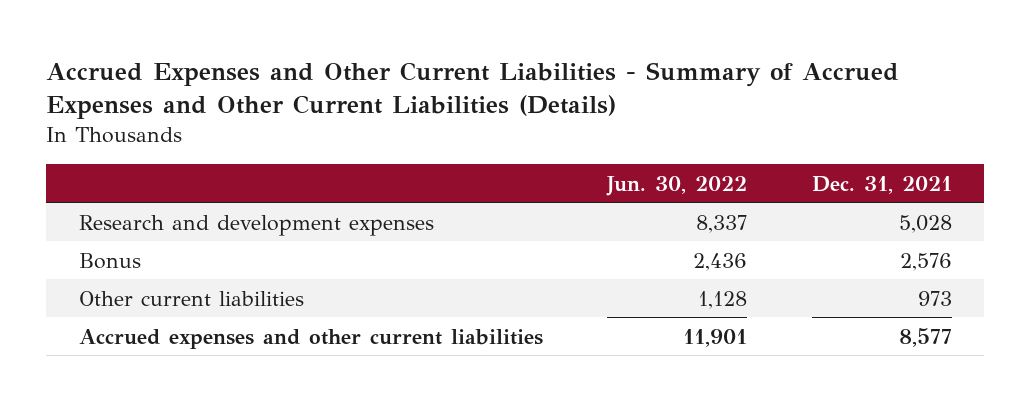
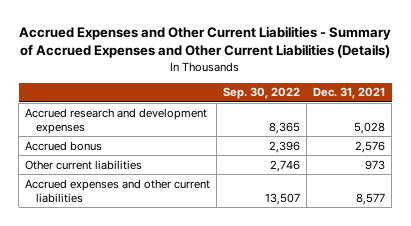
[606,175,748,196] Jun. 30, 2022 -> none
none -> [223,87,301,100] Sep. 30, 2022
[78,214,434,236] Research and development expenses -> [25,107,208,134] Accrued research and development expenses
[78,252,141,269] Bonus -> [25,140,103,151] Accrued bonus

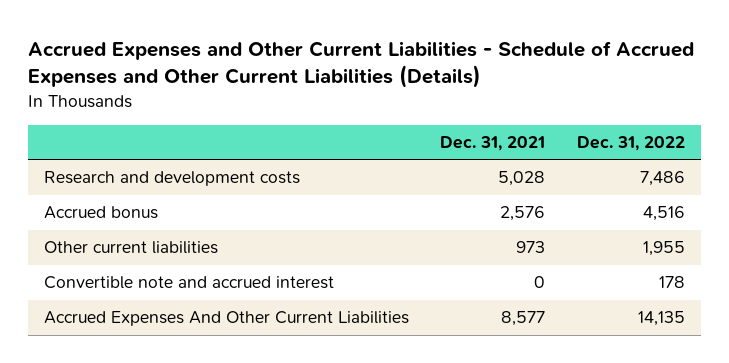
[19,26,392,59] Accrued Expenses and Other Current Liabilities - Summary of Accrued Expenses and Other Current Liabilities (Details) -> [28,40,695,89] Accrued Expenses and Other Current Liabilities - Schedule of Accrued Expenses and Other Current Liabilities (Details)
[223,87,301,100] Sep. 30, 2022 -> none
none -> [576,136,685,152] Dec. 31, 2022
[25,107,208,134] Accrued research and development expenses -> [43,171,300,187] Research and development costs
none -> [43,276,334,290] Convertible note and accrued interest
[25,178,211,203] Accrued expenses and other current liabilities -> [43,311,409,327] Accrued Expenses And Other Current Liabilities

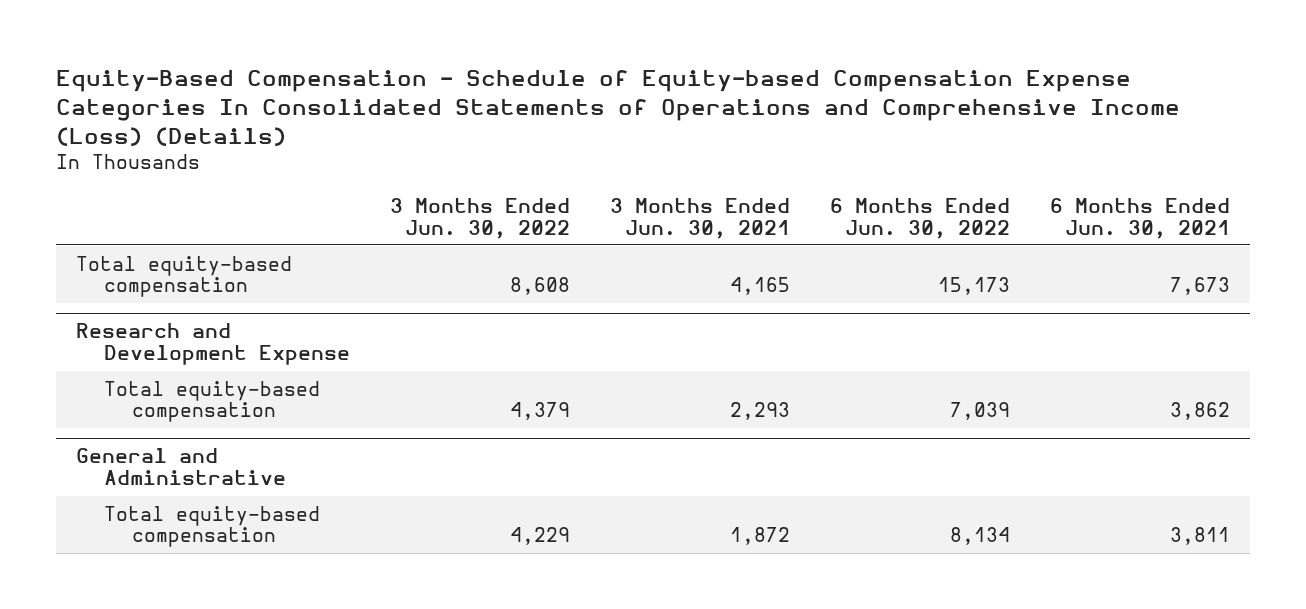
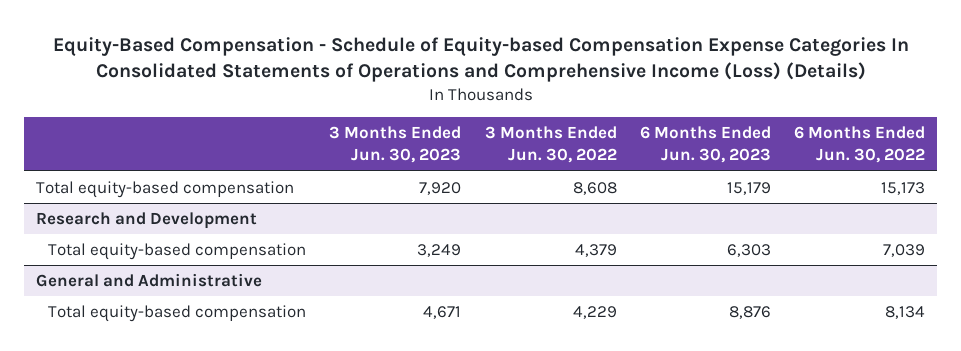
[610,197,791,239] 3 Months Ended Jun. 30, 2021 -> none
[1049,197,1230,239] 6 Months Ended Jun. 30, 2021 -> none
none -> [329,126,462,164] 3 Months Ended Jun. 30, 2023
none -> [640,126,772,164] 6 Months Ended Jun. 30, 2023
[76,323,351,366] Research and Development Expense -> [35,212,257,230] Research and Development

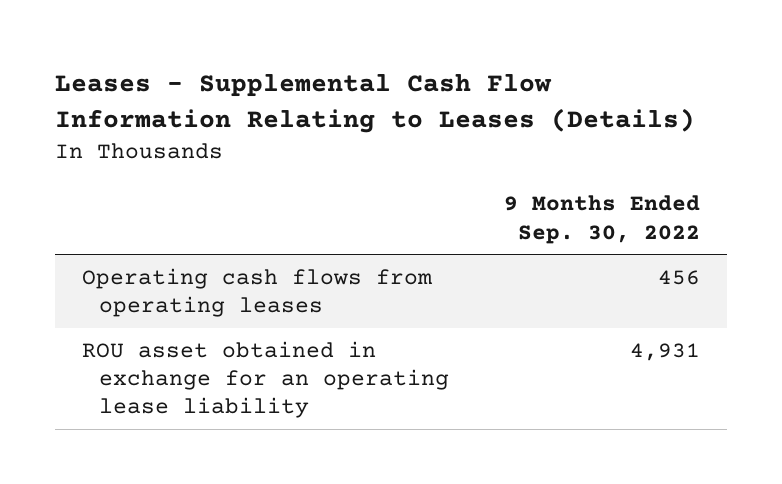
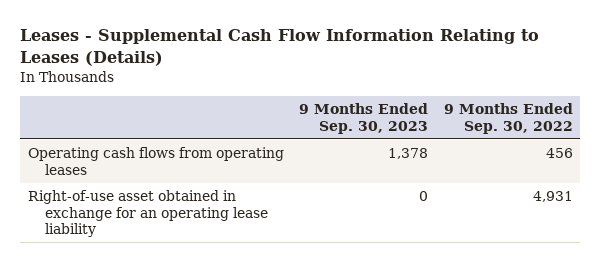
none -> [299,102,429,134] 9 Months Ended Sep. 30, 2023
[82,340,450,419] ROU asset obtained in exchange for an operating lease liability -> [27,190,269,238] Right-of-use asset obtained in exchange for an operating lease liability

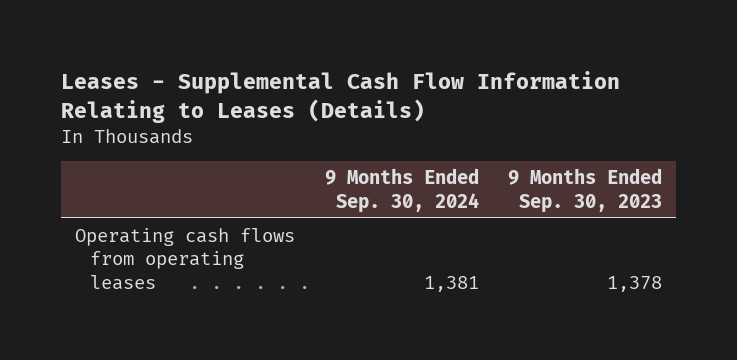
[443,102,573,134] 9 Months Ended Sep. 30, 2022 -> none
none -> [324,168,479,213] 9 Months Ended Sep. 30, 2024
[27,190,269,238] Right-of-use asset obtained in exchange for an operating lease liability -> none

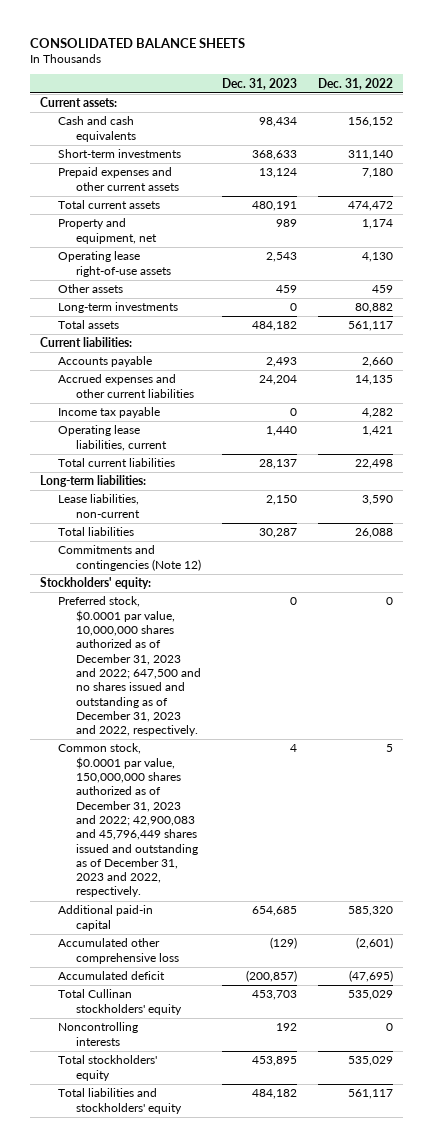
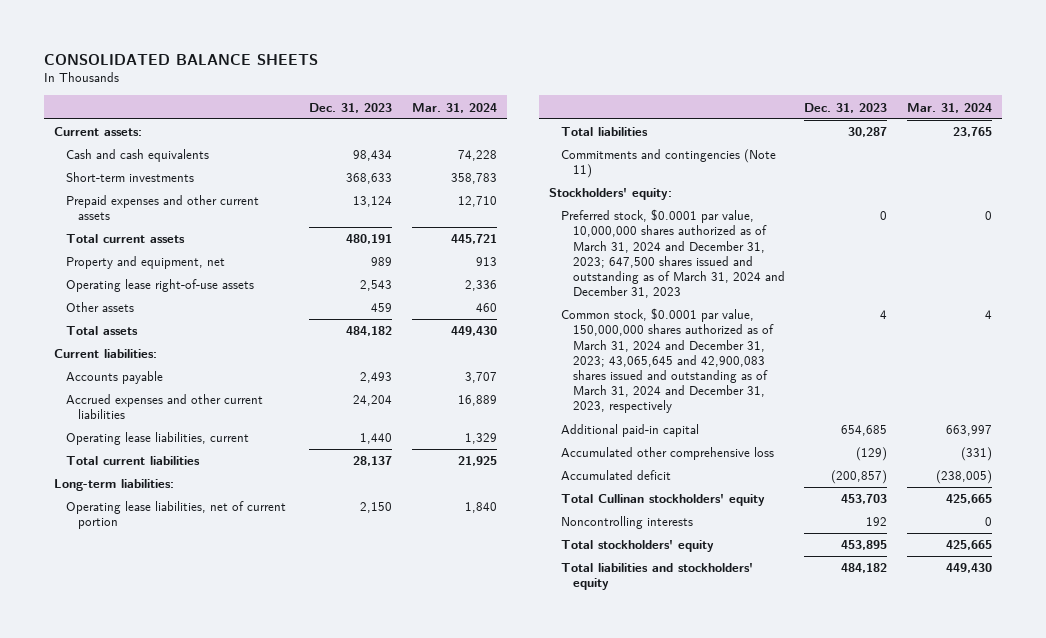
[317,77,393,90] Dec. 31, 2022 -> none
none -> [411,102,497,113] Mar. 31, 2024
[58,302,179,314] Long-term investments -> none
[58,407,161,419] Income tax payable -> none
[58,494,140,518] Lease liabilities, non-current -> [65,501,286,530] Operating lease liabilities, net of current portion
[58,545,201,571] Commitments and contingencies (Note 12) -> [560,149,776,179] Commitments and contingencies (Note 11)
[58,596,201,737] Preferred stock, $0.0001 par value, 10,000,000 shares authorized as of December 31, 2023 and 2022; 647,500 and no shares issued and outstanding as of December 31, 2023 and 2022, respectively. -> [560,209,785,299] Preferred stock, $0.0001 par value, 10,000,000 shares authorized as of March 31, 2024 and December 31, 2023; 647,500 shares issued and outstanding as of March 31, 2024 and December 31, 2023
[58,743,198,898] Common stock, $0.0001 par value, 150,000,000 shares authorized as of December 31, 2023 and 2022; 42,900,083 and 45,796,449 shares issued and outstanding as of December 31, 2023 and 2022, respectively. -> [560,308,774,414] Common stock, $0.0001 par value, 150,000,000 shares authorized as of March 31, 2024 and December 31, 2023; 43,065,645 and 42,900,083 shares issued and outstanding as of March 31, 2024 and December 31, 2023, respectively

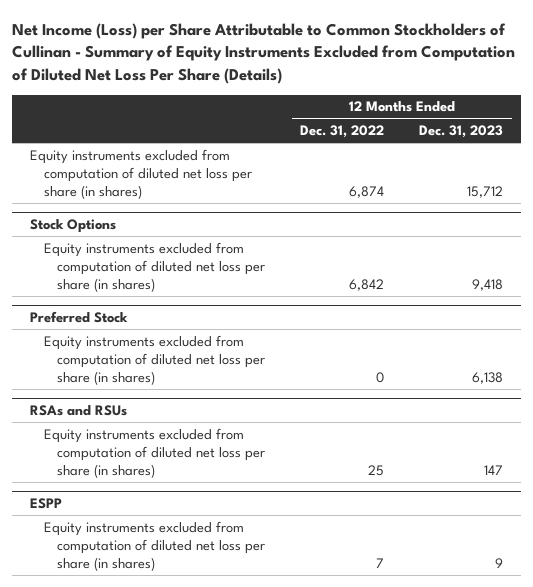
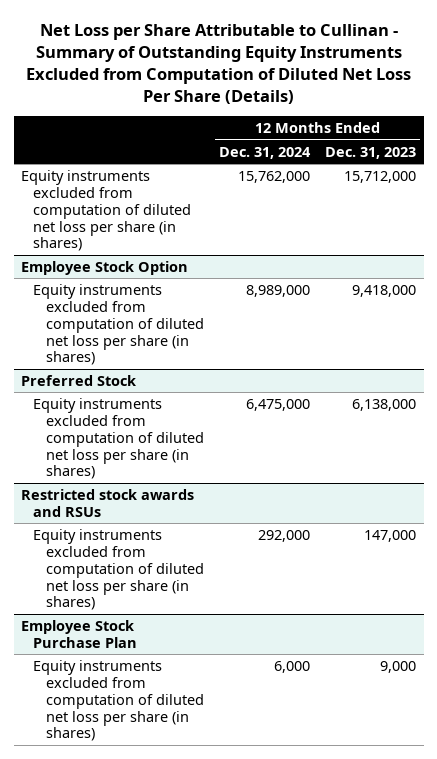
[12,22,516,85] Net Income (Loss) per Share Attributable to Common Stockholders of Cullinan - Summary of Equity Instruments Excluded from Computation of Diluted Net Loss Per Share (Details) -> [25,23,411,105] Net Loss per Share Attributable to Cullinan - Summary of Outstanding Equity Instruments Excluded from Computation of Diluted Net Loss Per Share (Details)
[300,125,385,139] Dec. 31, 2022 -> none
none -> [218,146,311,159] Dec. 31, 2024
[467,186,504,199] 15,712 -> [344,170,417,183] 15,712,000
[29,218,116,233] Stock Options -> [21,260,189,275] Employee Stock Option
[472,279,504,292] 9,418 -> [352,284,417,297] 9,418,000
[472,372,504,385] 6,138 -> [352,398,417,411] 6,138,000
[29,404,127,416] RSAs and RSUs -> [21,488,195,517] Restricted stock awards and RSUs
[484,465,504,476] 147 -> [364,529,417,542] 147,000
[29,497,62,509] ESPP -> [21,619,138,648] Employee Stock Purchase Plan
[495,558,504,569] 9 -> [380,660,417,673] 9,000

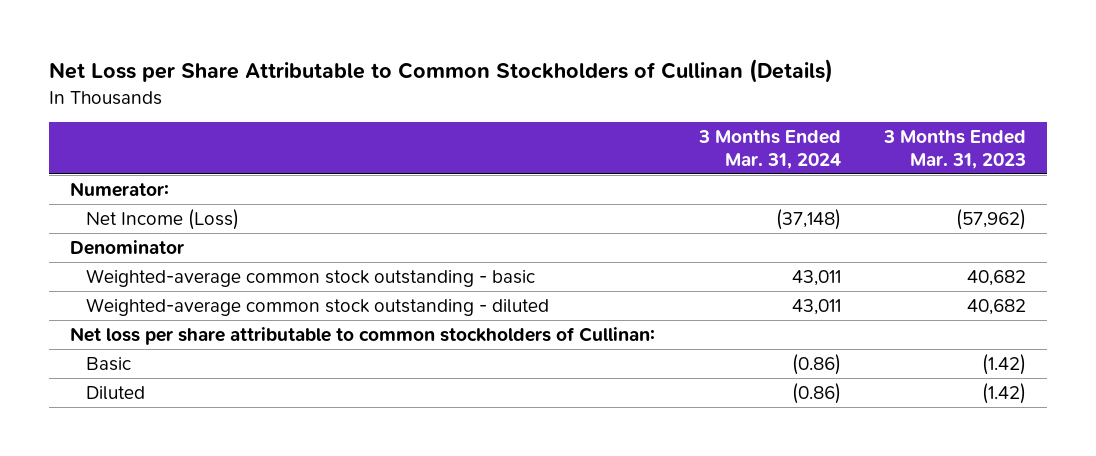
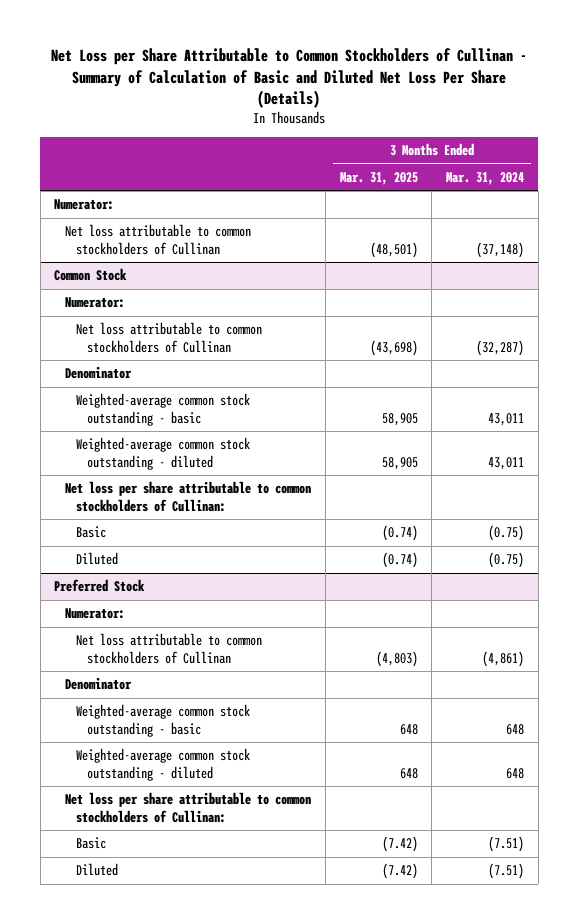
[48,59,833,84] Net Loss per Share Attributable to Common Stockholders of Cullinan (Details) -> [51,48,528,109] Net Loss per Share Attributable to Common Stockholders of Cullinan - Summary of Calculation of Basic and Diluted Net Loss Per Share (Details)
[882,130,1026,169] 3 Months Ended Mar. 31, 2023 -> none
none -> [339,171,418,185] Mar. 31, 2025
[85,208,239,230] Net Income (Loss) -> [65,224,252,255] Net loss attributable to common stockholders of Cullinan
none -> [54,268,128,282] Common Stock
none -> [65,297,126,309] Numerator:
none -> [76,322,263,353] Net loss attributable to common stockholders of Cullinan
[791,353,841,375] (0.86) -> [488,525,525,542] (0.75)
[791,382,841,404] (0.86) -> [488,552,525,569] (0.75)
none -> [54,579,146,593] Preferred Stock
none -> [65,608,126,620] Numerator:
none -> [76,633,263,664] Net loss attributable to common stockholders of Cullinan
none -> [65,677,133,691] Denominator
none -> [76,704,251,737] Weighted-average common stock outstanding - basic
none -> [76,748,251,781] Weighted-average common stock outstanding - diluted
none -> [65,792,312,823] Net loss per share attributable to common stockholders of Cullinan:
none -> [76,837,107,850] Basic
none -> [76,863,119,877] Diluted

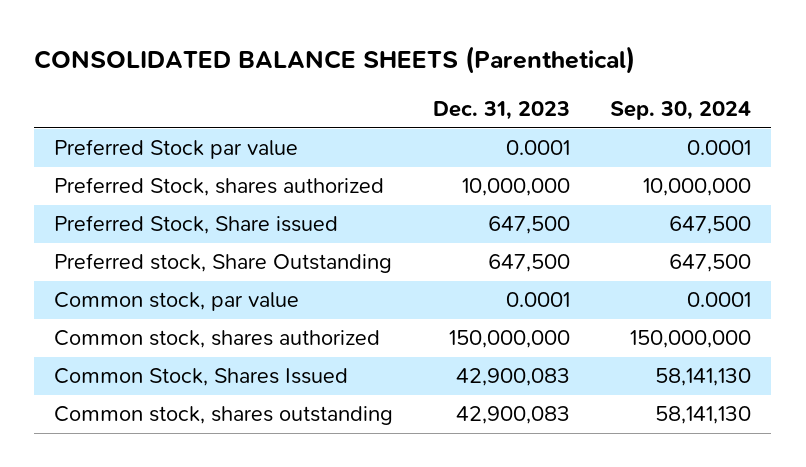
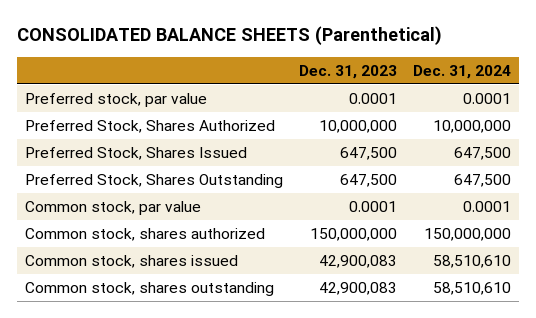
[610,101,752,121] Sep. 30, 2024 -> none
none -> [412,64,511,79] Dec. 31, 2024
[54,139,299,160] Preferred Stock par value -> [24,93,207,108] Preferred stock, par value
[54,177,385,197] Preferred Stock, shares authorized -> [24,120,275,134] Preferred Stock, Shares Authorized
[54,215,339,235] Preferred Stock, Share issued -> [24,147,247,161] Preferred Stock, Shares Issued
[54,253,393,274] Preferred stock, Share Outstanding -> [24,174,283,189] Preferred Stock, Shares Outstanding
[54,368,349,387] Common Stock, Shares Issued -> [24,255,238,269] Common stock, shares issued

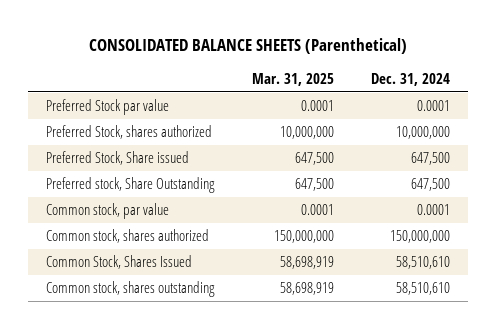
[298,64,397,79] Dec. 31, 2023 -> none
none -> [251,72,334,86] Mar. 31, 2025
[24,93,207,108] Preferred stock, par value -> [46,99,170,116] Preferred Stock par value
[24,120,275,134] Preferred Stock, Shares Authorized -> [46,125,213,140] Preferred Stock, shares authorized
[24,147,247,161] Preferred Stock, Shares Issued -> [46,151,190,166] Preferred Stock, Share issued
[24,174,283,189] Preferred Stock, Shares Outstanding -> [46,177,216,194] Preferred stock, Share Outstanding
[24,255,238,269] Common stock, shares issued -> [46,255,193,270] Common Stock, Shares Issued

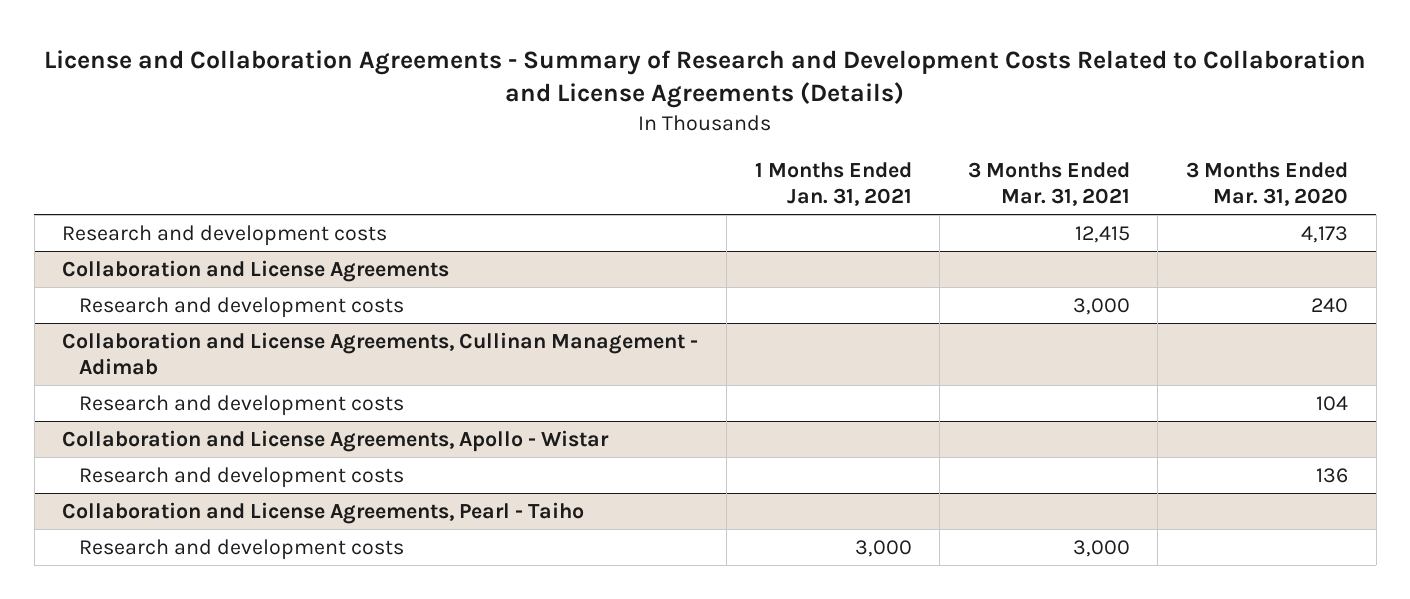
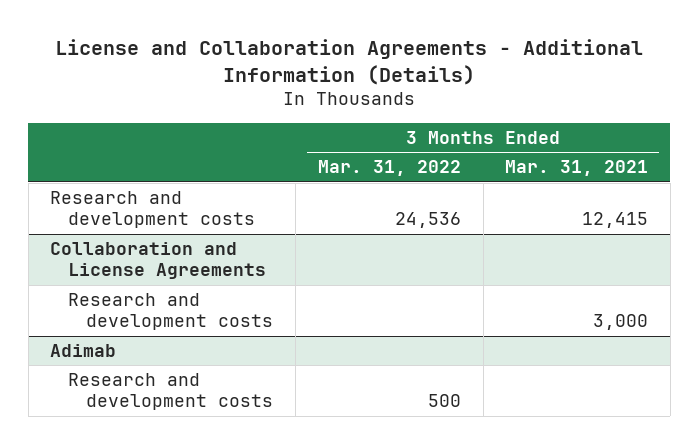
[44,49,1367,109] License and Collaboration Agreements - Summary of Research and Development Costs Related to Collaboration and License Agreements (Details) -> [55,39,644,85] License and Collaboration Agreements - Additional Information (Details)
[754,161,912,206] 1 Months Ended Jan. 31, 2021 -> none
[1185,161,1348,206] 3 Months Ended Mar. 31, 2020 -> none
none -> [317,160,461,177] Mar. 31, 2022
[62,331,699,376] Collaboration and License Agreements, Cullinan Management - Adimab -> none
[79,394,405,416] Research and development costs -> none
[62,429,610,452] Collaboration and License Agreements, Apollo - Wistar -> none
none -> [50,344,117,358] Adimab
[62,501,585,524] Collaboration and License Agreements, Pearl - Taiho -> none
[79,538,405,560] Research and development costs -> none

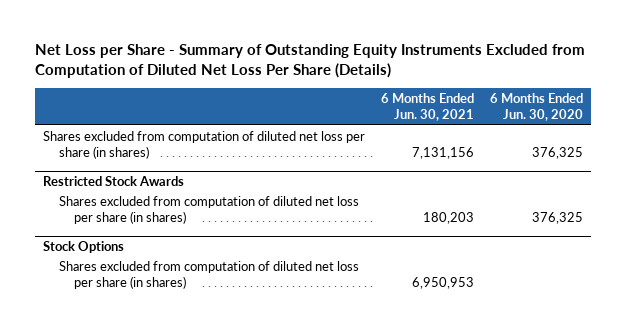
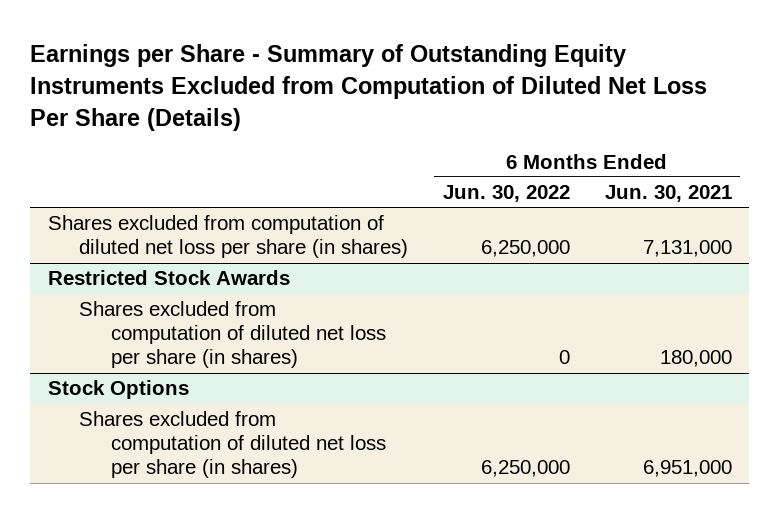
[35,44,586,79] Net Loss per Share - Summary of Outstanding Equity Instruments Excluded from Computation of Diluted Net Loss Per Share (Details) -> [30,44,708,131] Earnings per Share - Summary of Outstanding Equity Instruments Excluded from Computation of Diluted Net Loss Per Share (Details)
[489,92,583,122] 6 Months Ended Jun. 30, 2020 -> none
none -> [442,185,570,203] Jun. 30, 2022
[412,147,475,160] 7,131,156 -> [642,240,732,258] 7,131,000
[423,212,475,225] 180,203 -> [659,350,732,368] 180,000
[412,277,475,290] 6,950,953 -> [642,460,732,478] 6,951,000

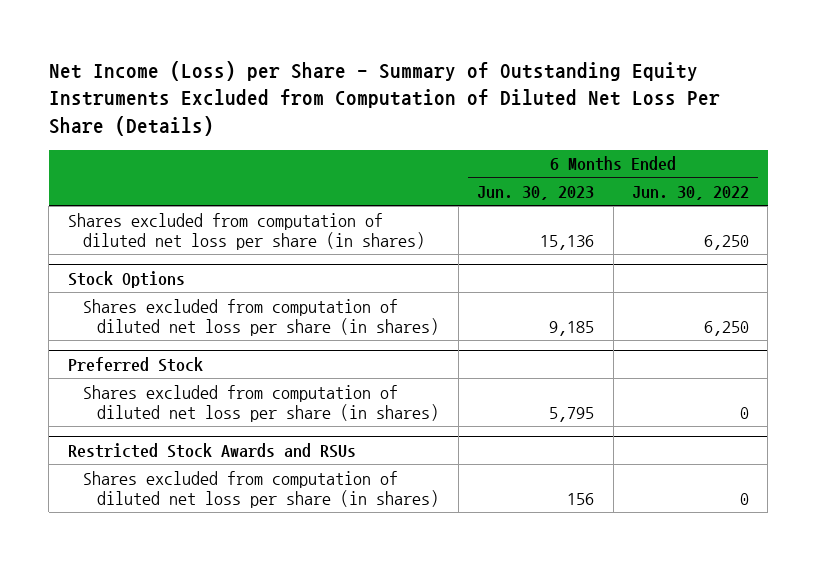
[30,44,708,131] Earnings per Share - Summary of Outstanding Equity Instruments Excluded from Computation of Diluted Net Loss Per Share (Details) -> [48,60,720,136] Net Income (Loss) per Share - Summary of Outstanding Equity Instruments Excluded from Computation of Diluted Net Loss Per Share (Details)
[604,185,732,203] Jun. 30, 2021 -> none
none -> [477,186,595,201] Jun. 30, 2023
[47,270,290,286] Restricted Stock Awards -> none
[79,301,386,369] Shares excluded from computation of diluted net loss per share (in shares) -> none
[480,240,570,258] 6,250,000 -> [703,235,749,251] 6,250
[480,460,570,478] 6,250,000 -> [703,321,749,337] 6,250
none -> [67,356,203,372] Preferred Stock
none -> [82,384,440,423] Shares excluded from computation of diluted net loss per share (in shares)
none -> [67,442,356,458] Restricted Stock Awards and RSUs
none -> [82,470,440,509] Shares excluded from computation of diluted net loss per share (in shares)

